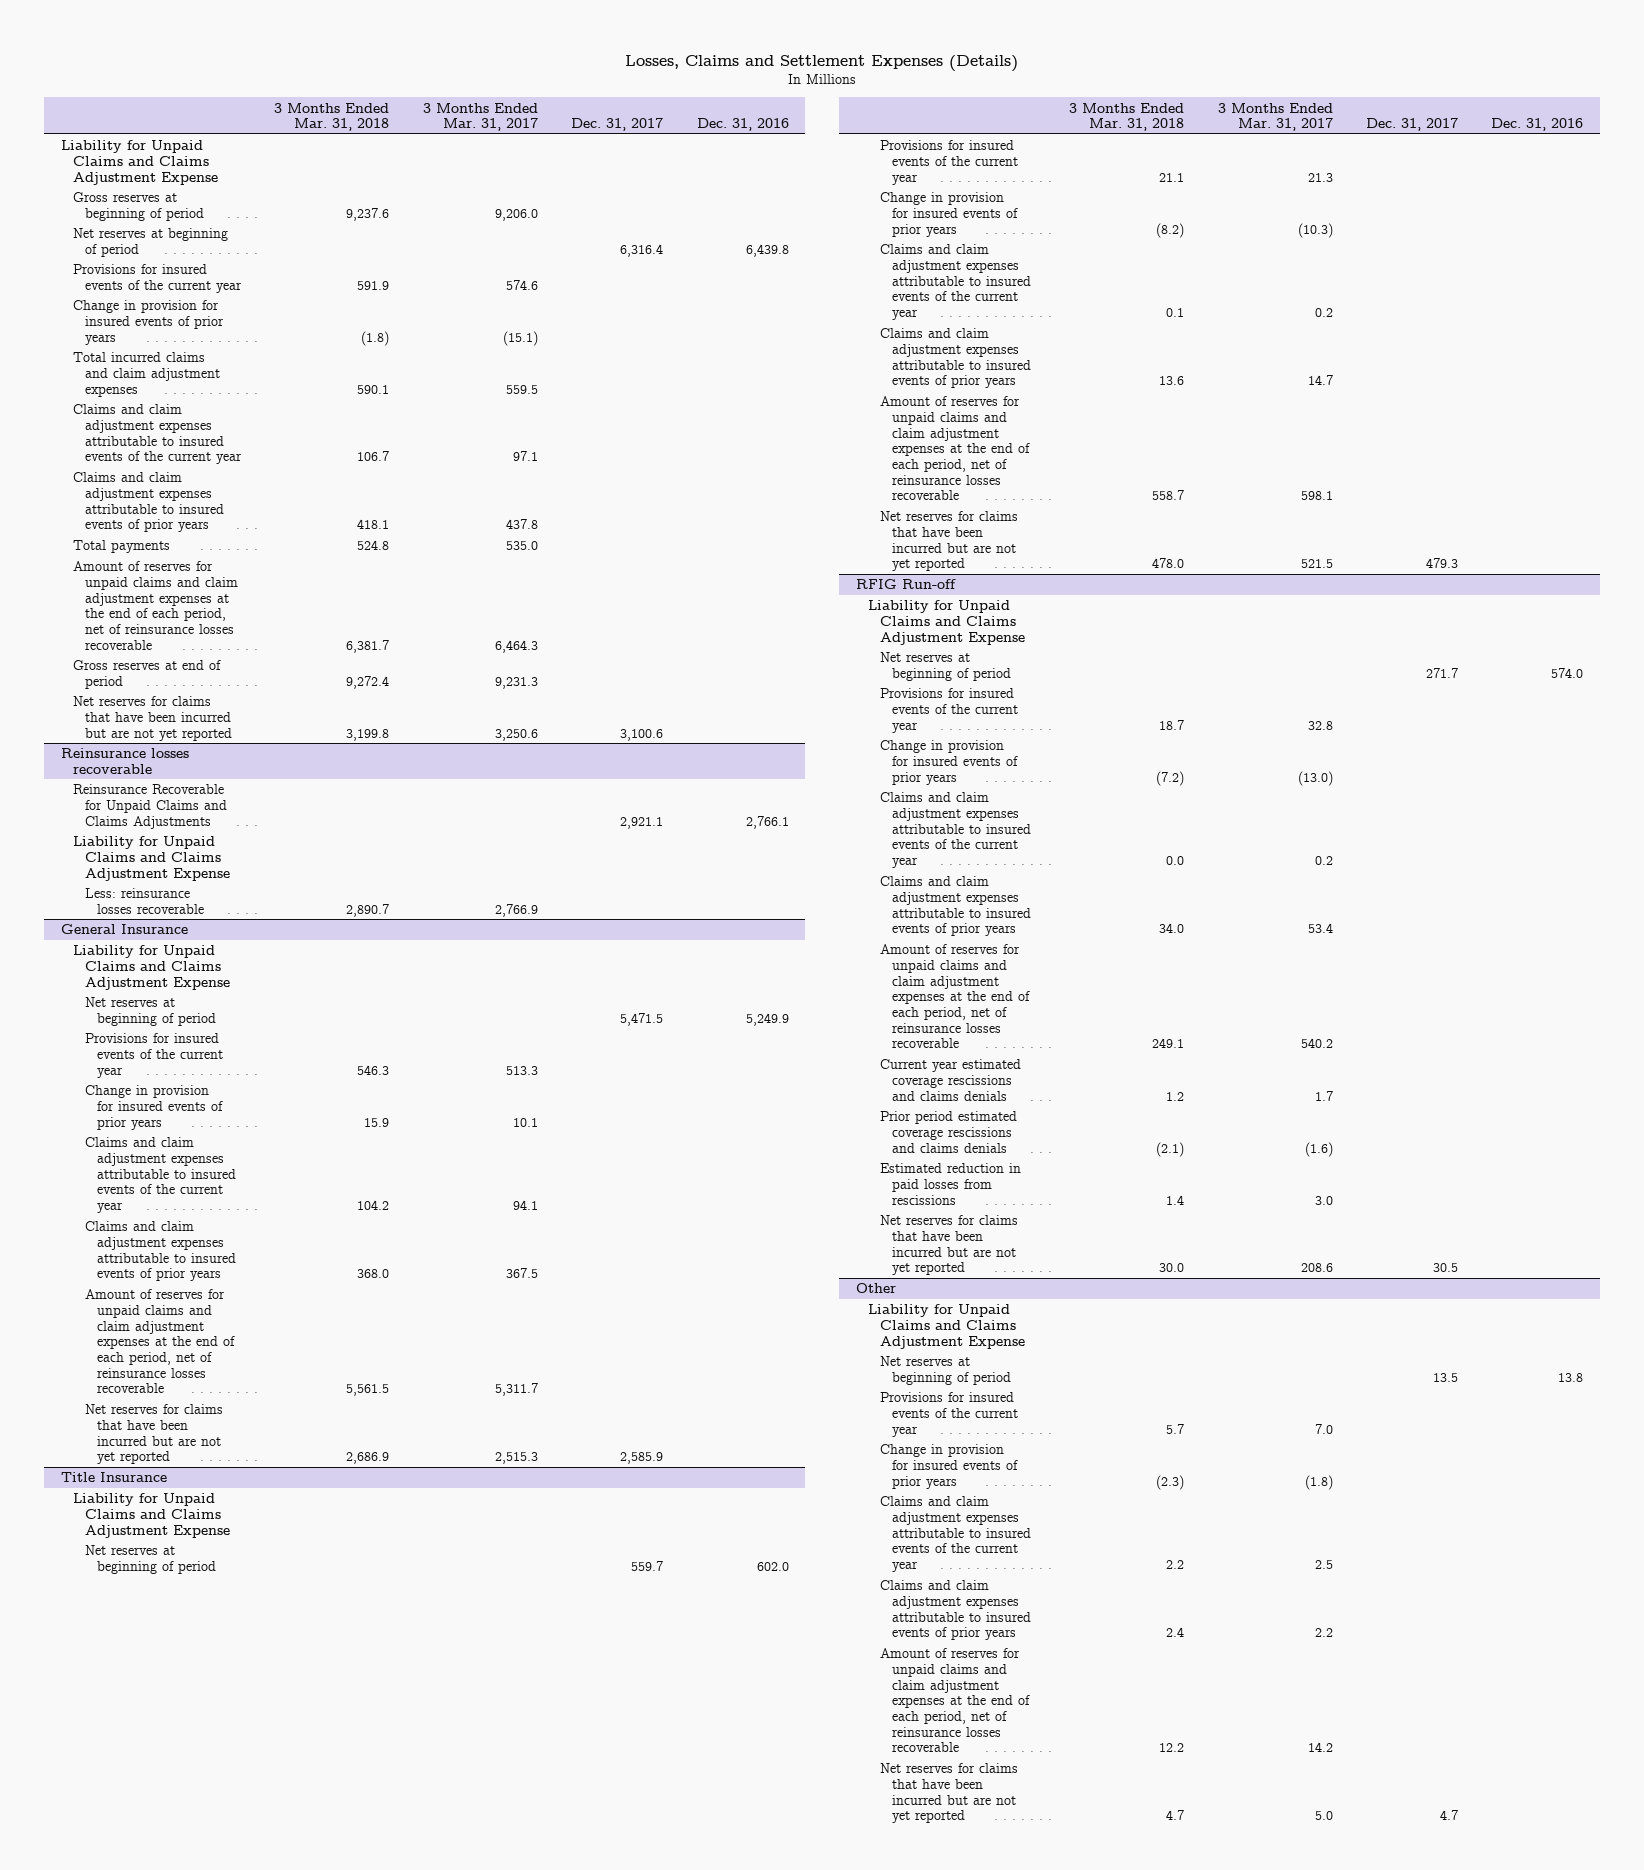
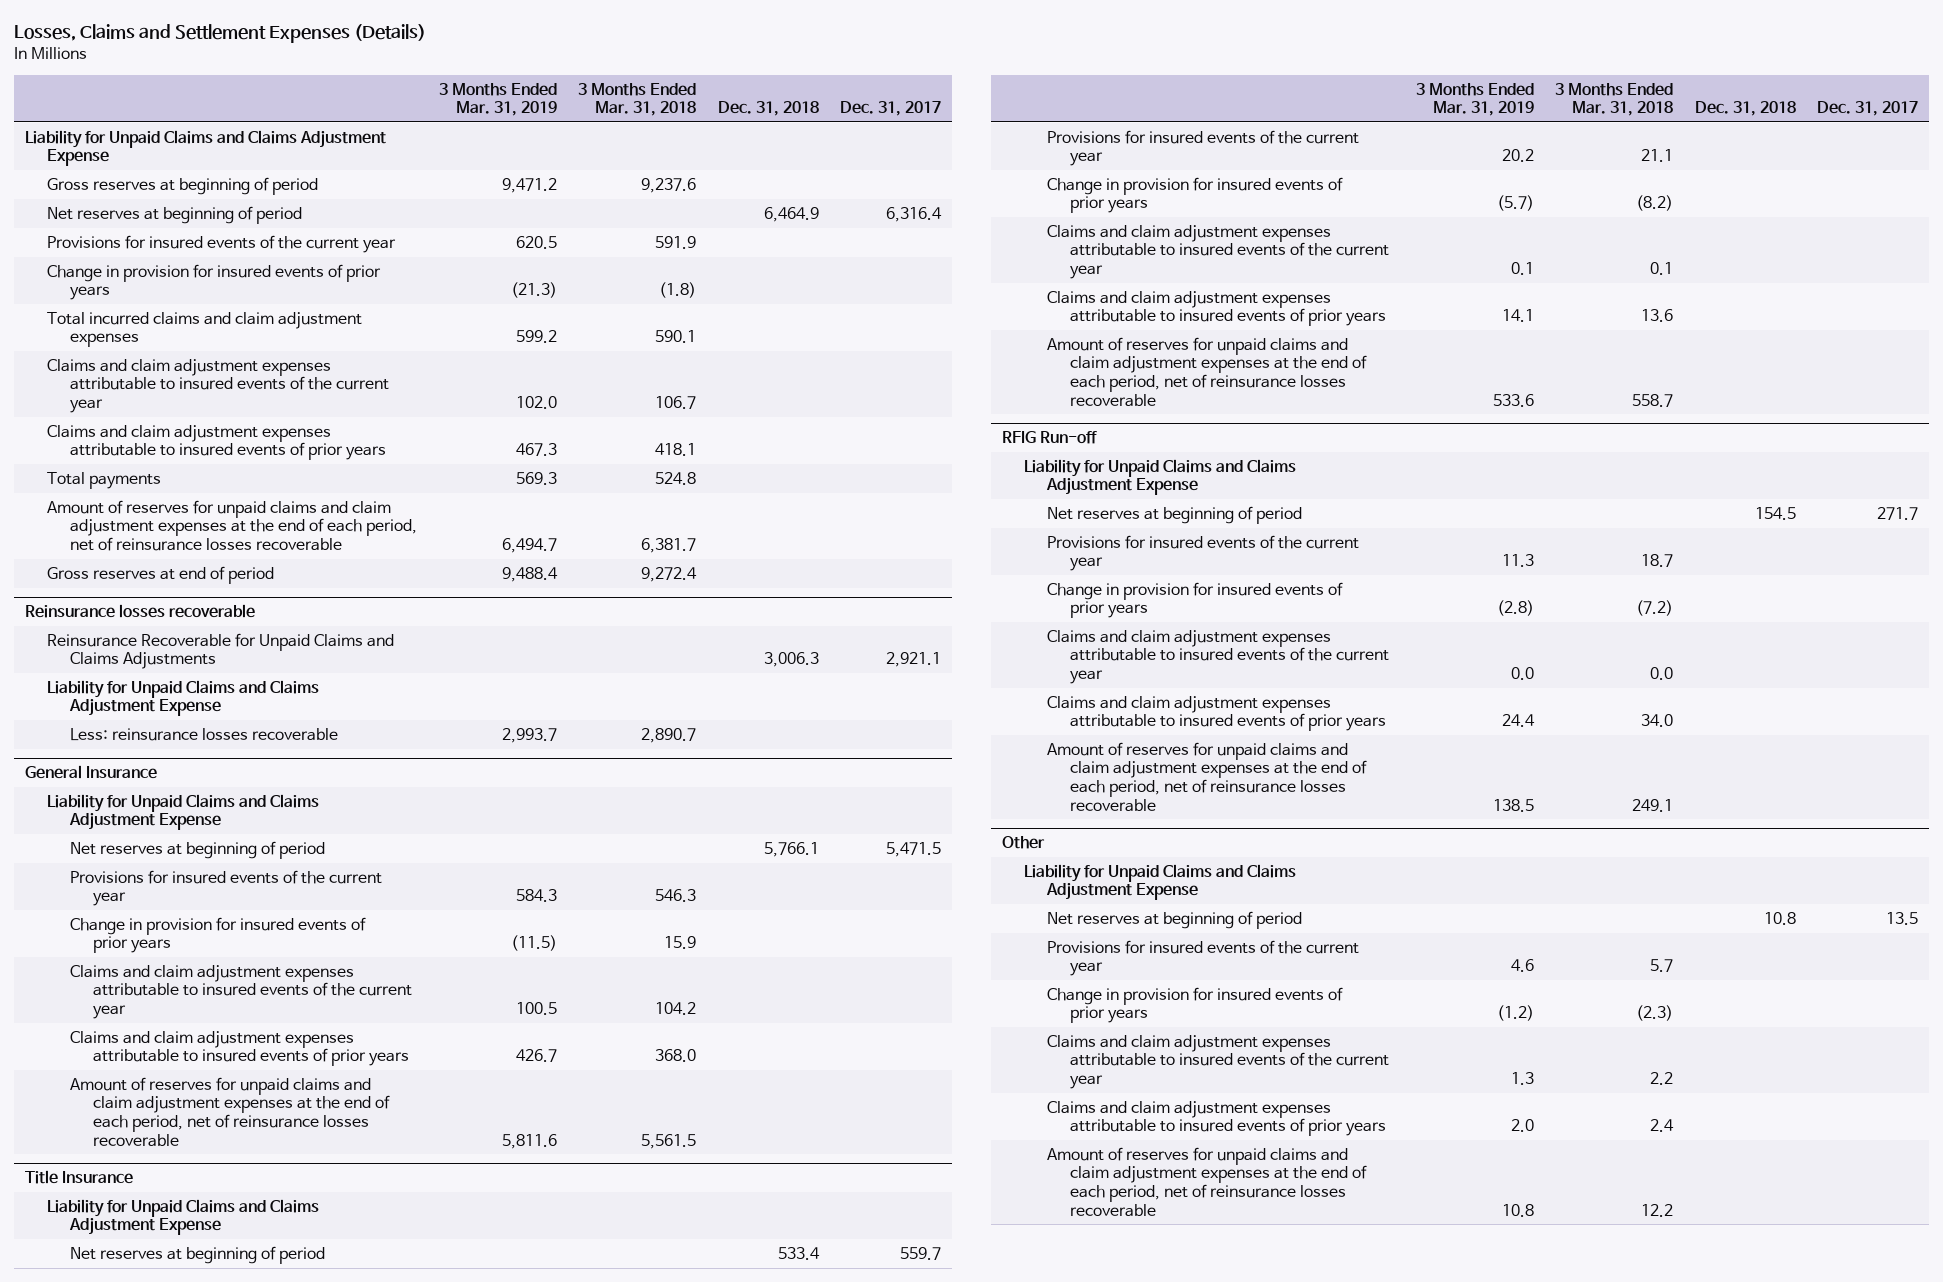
[422,102,538,132] 3 Months Ended Mar. 31, 2017 -> none
[696,118,789,132] Dec. 31, 2016 -> none
none -> [438,82,557,117] 3 Months Ended Mar. 31, 2019
none -> [717,101,819,117] Dec. 31, 2018
[73,696,233,741] Net reserves for claims that have been incurred but are not yet reported -> none
[85,1404,224,1465] Net reserves for claims that have been incurred but are not yet reported -> none
[879,511,1018,572] Net reserves for claims that have been incurred but are not yet reported -> none
[879,1059,1021,1101] Current year estimated coverage rescissions and claims denials -> none
[879,1111,1017,1153] Prior period estimated coverage rescissions and claims denials -> none
[879,1163,1021,1205] Estimated reduction in paid losses from rescissions -> none
[879,1215,1018,1276] Net reserves for claims that have been incurred but are not yet reported -> none
[879,1763,1018,1824] Net reserves for claims that have been incurred but are not yet reported -> none

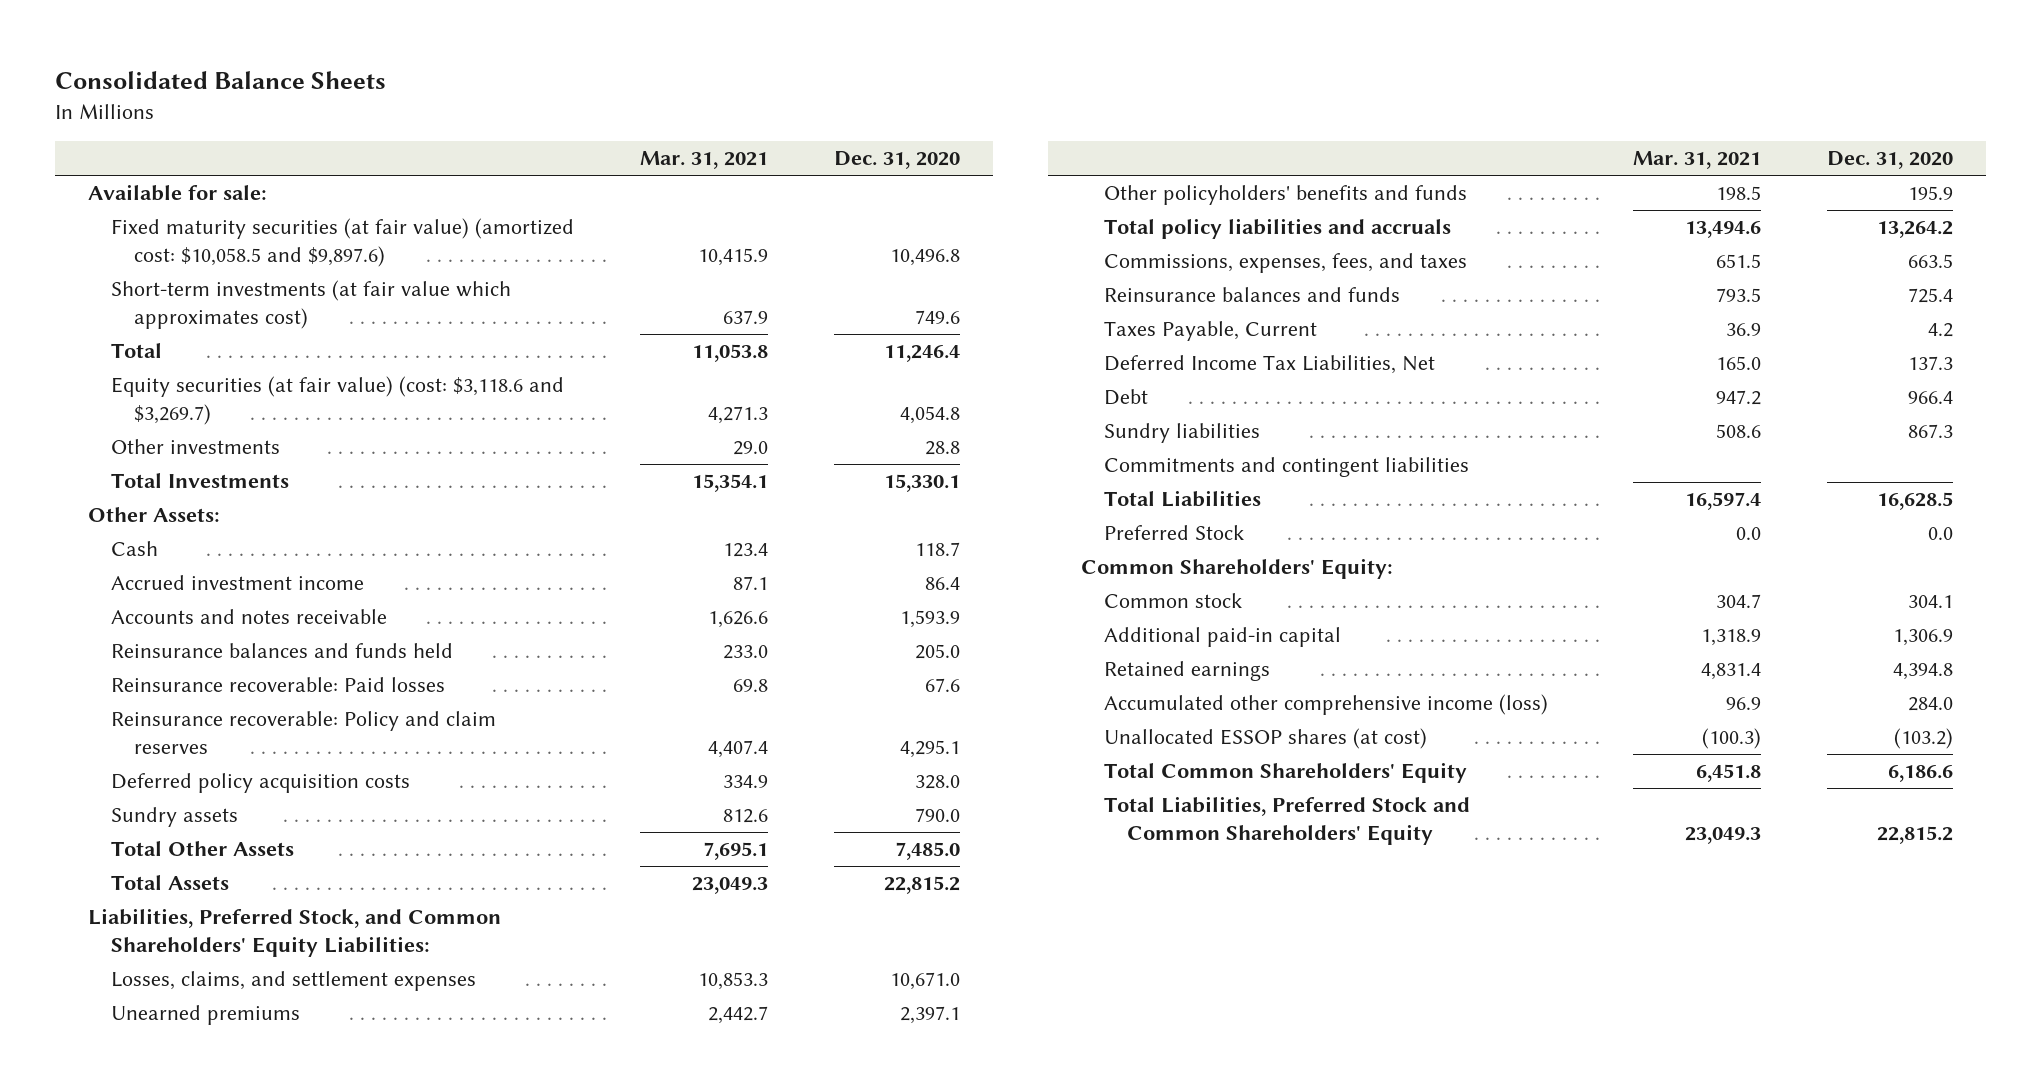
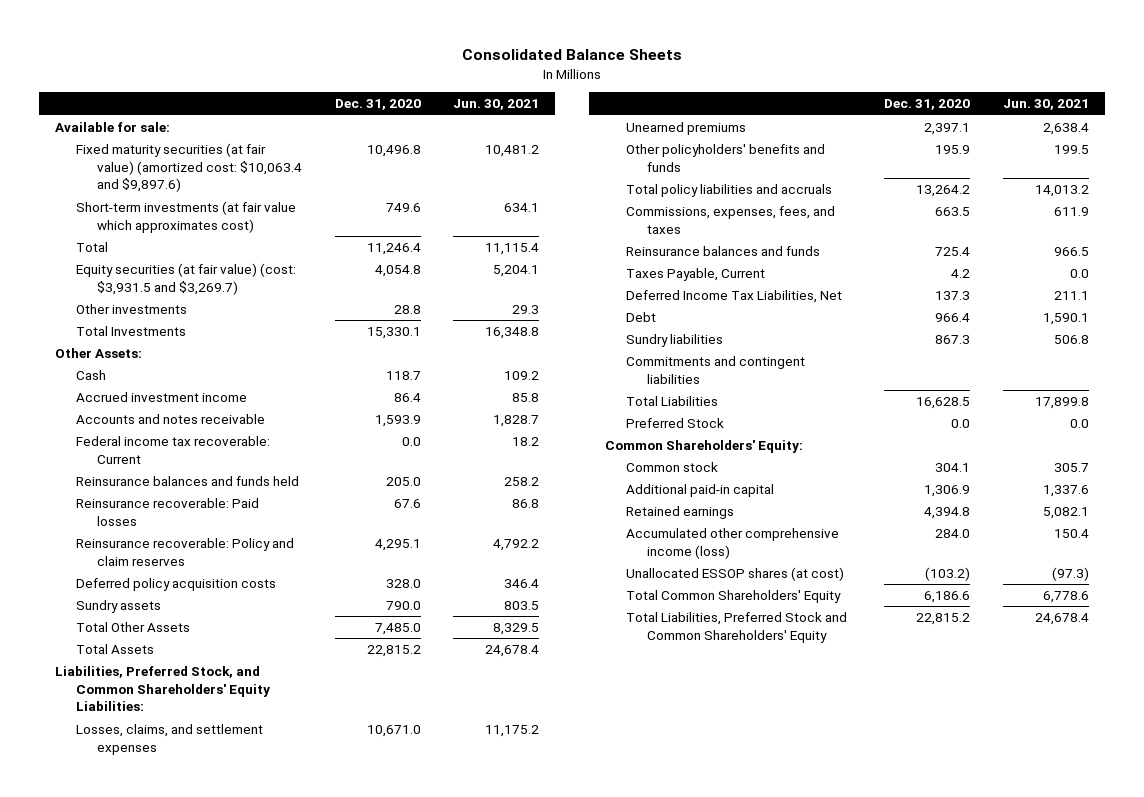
[640,151,769,170] Mar. 31, 2021 -> none
none -> [452,99,539,111] Jun. 30, 2021
[110,218,574,268] Fixed maturity securities (at fair value) (amortized cost: $10,058.5 and $9,897.6) -> [76,143,303,193] Fixed maturity securities (at fair value) (amortized cost: $10,063.4 and $9,897.6)
[110,376,564,426] Equity securities (at fair value) (cost: $3,118.6 and $3,269.7) -> [76,263,297,295] Equity securities (at fair value) (cost: $3,931.5 and $3,269.7)
none -> [76,436,271,464] Federal income tax recoverable: Current

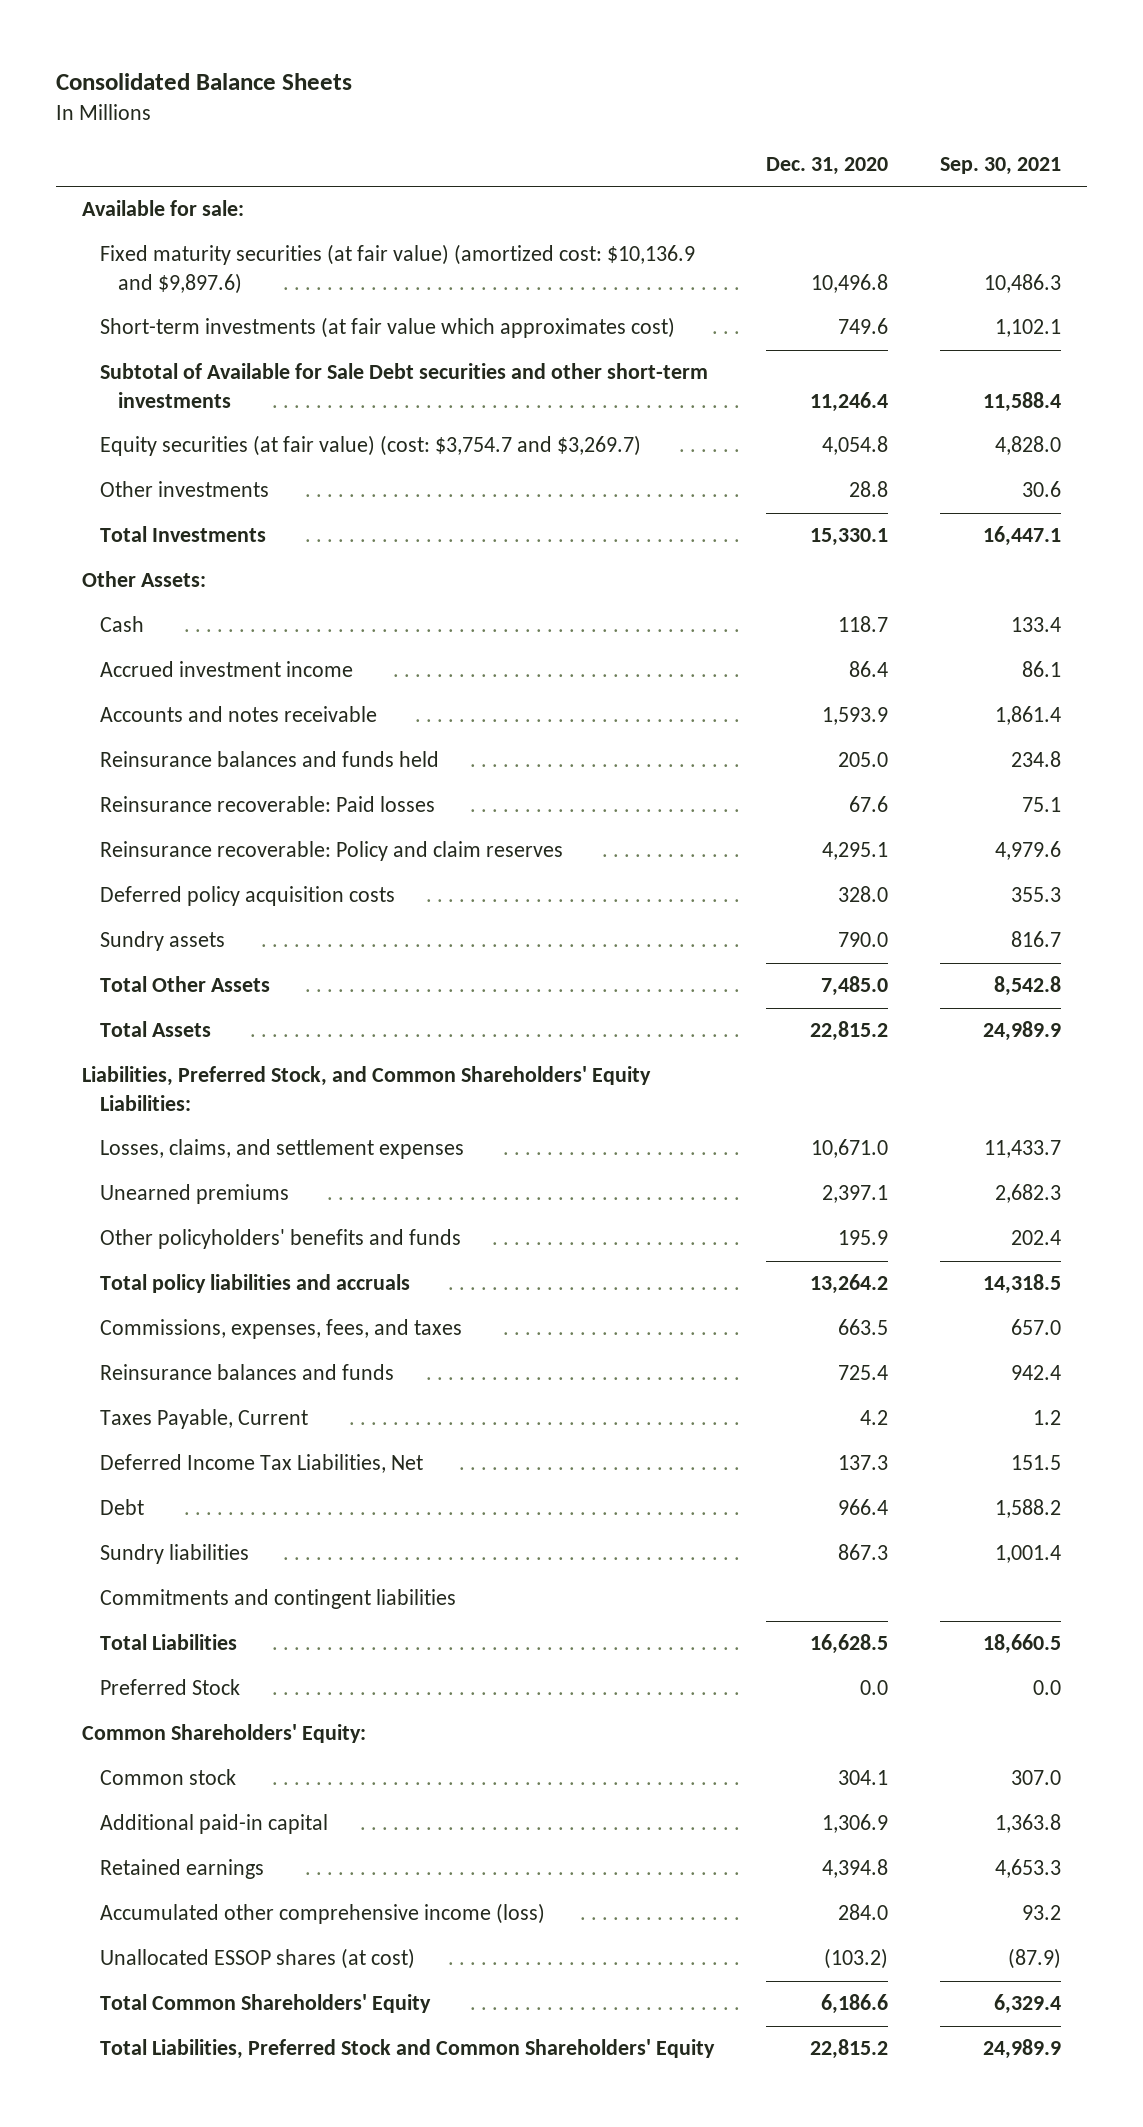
[452,99,539,111] Jun. 30, 2021 -> none
none -> [939,157,1061,176] Sep. 30, 2021
[76,143,303,193] Fixed maturity securities (at fair value) (amortized cost: $10,063.4 and $9,897.6) -> [99,244,695,294] Fixed maturity securities (at fair value) (amortized cost: $10,136.9 and $9,897.6)
[76,242,109,253] Total -> [99,363,708,408] Subtotal of Available for Sale Debt securities and other short-term investments
[76,263,297,295] Equity securities (at fair value) (cost: $3,931.5 and $3,269.7) -> [99,435,641,457] Equity securities (at fair value) (cost: $3,754.7 and $3,269.7)
[76,436,271,464] Federal income tax recoverable: Current -> none

